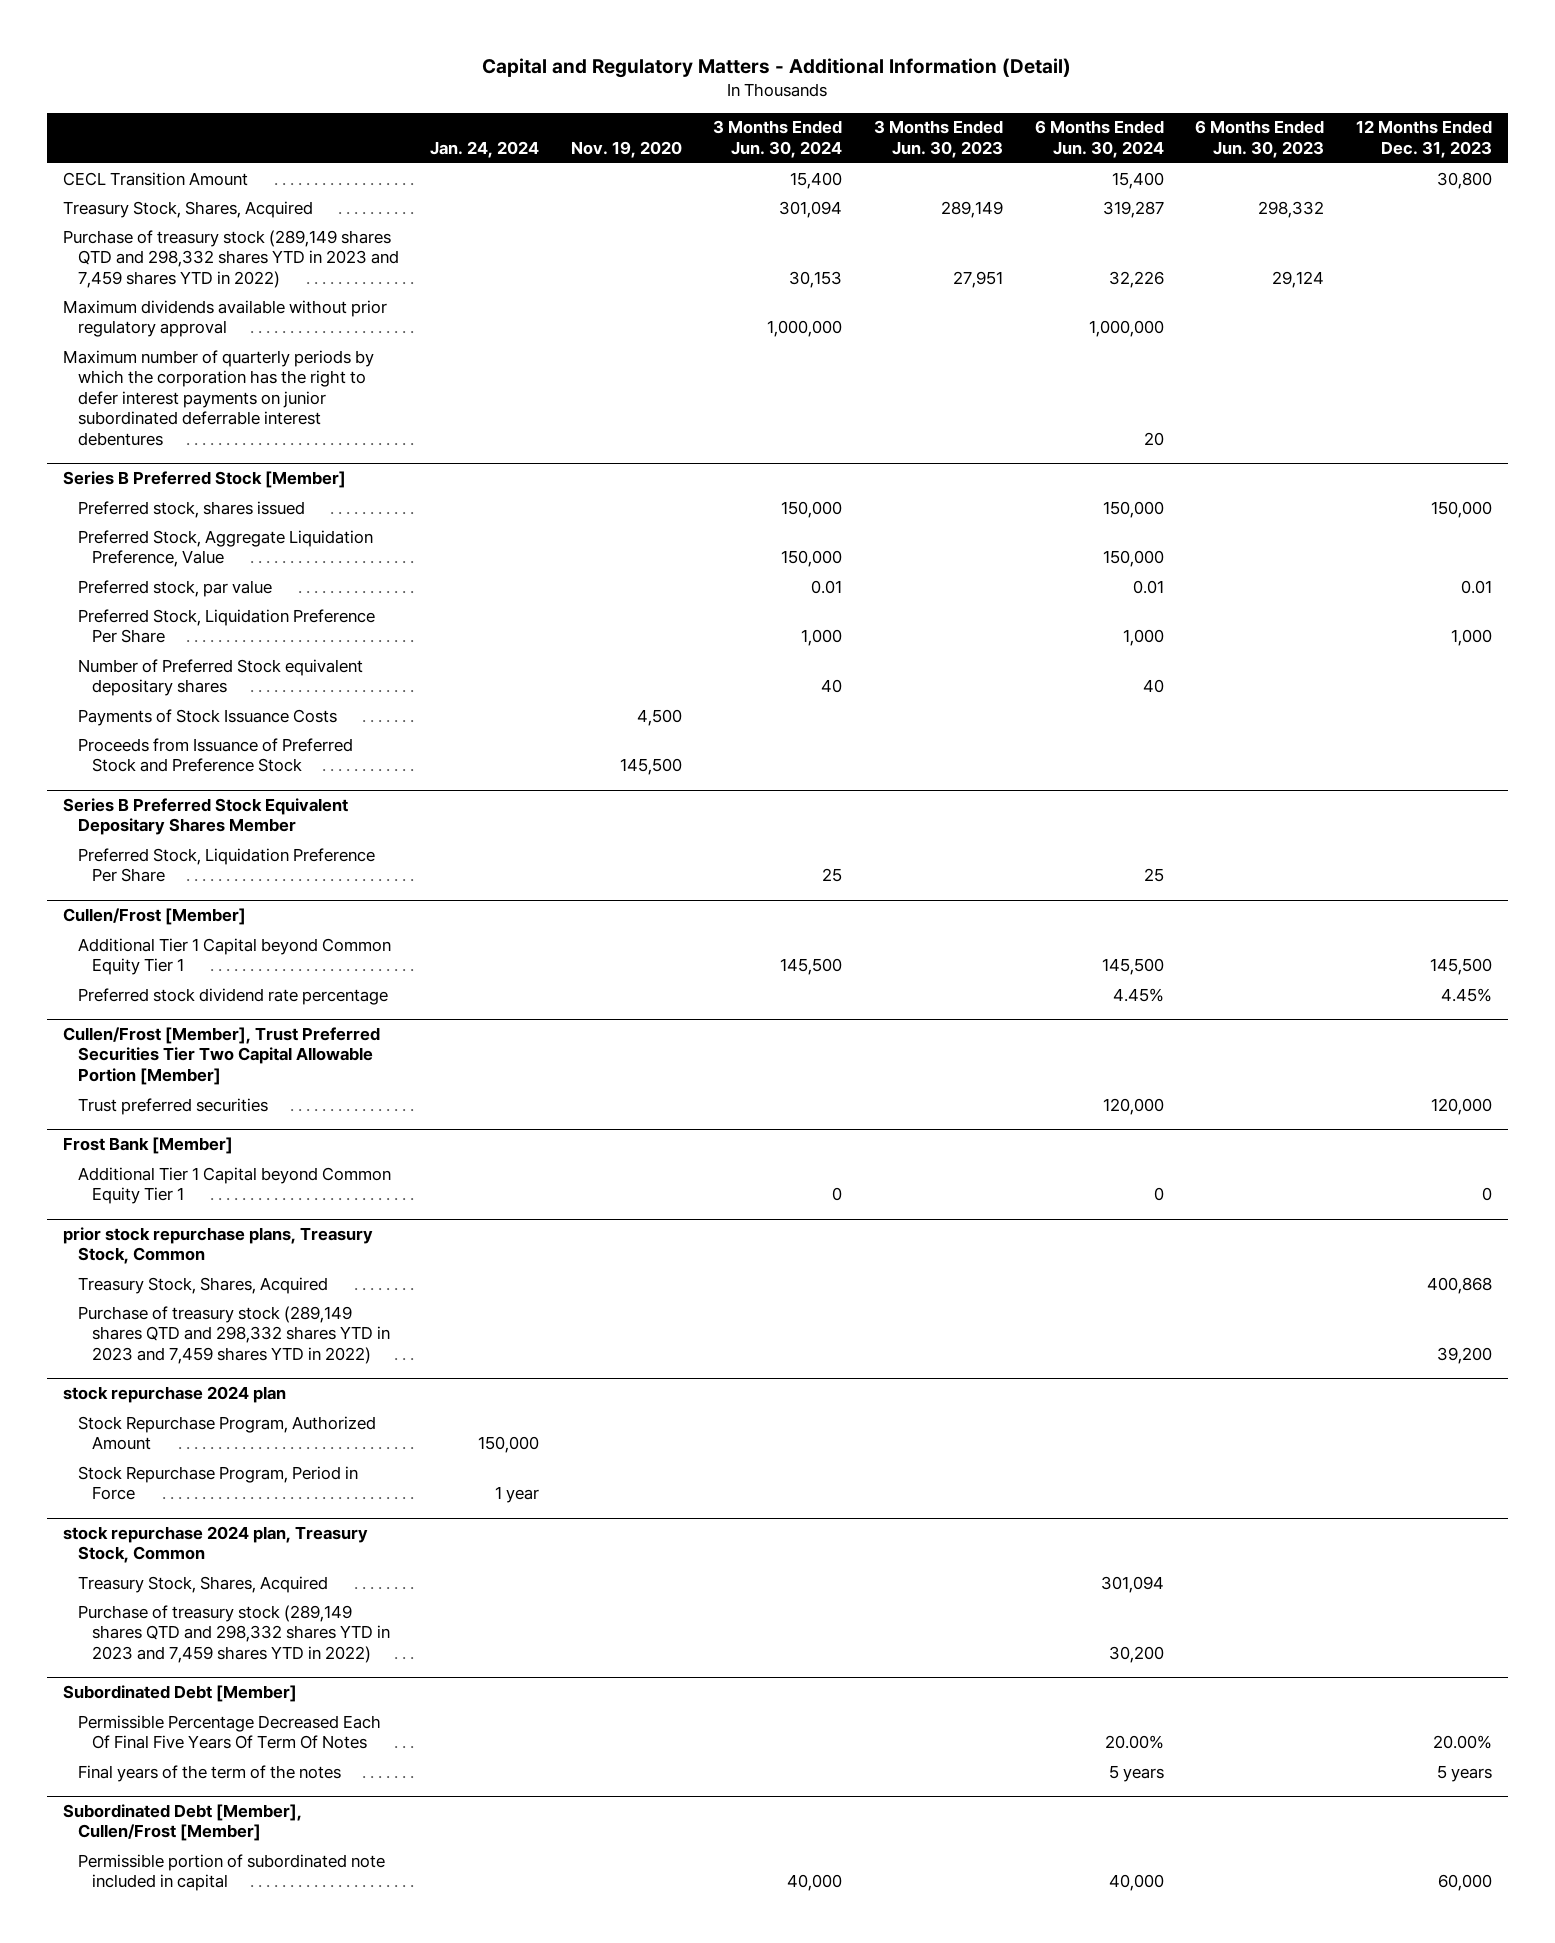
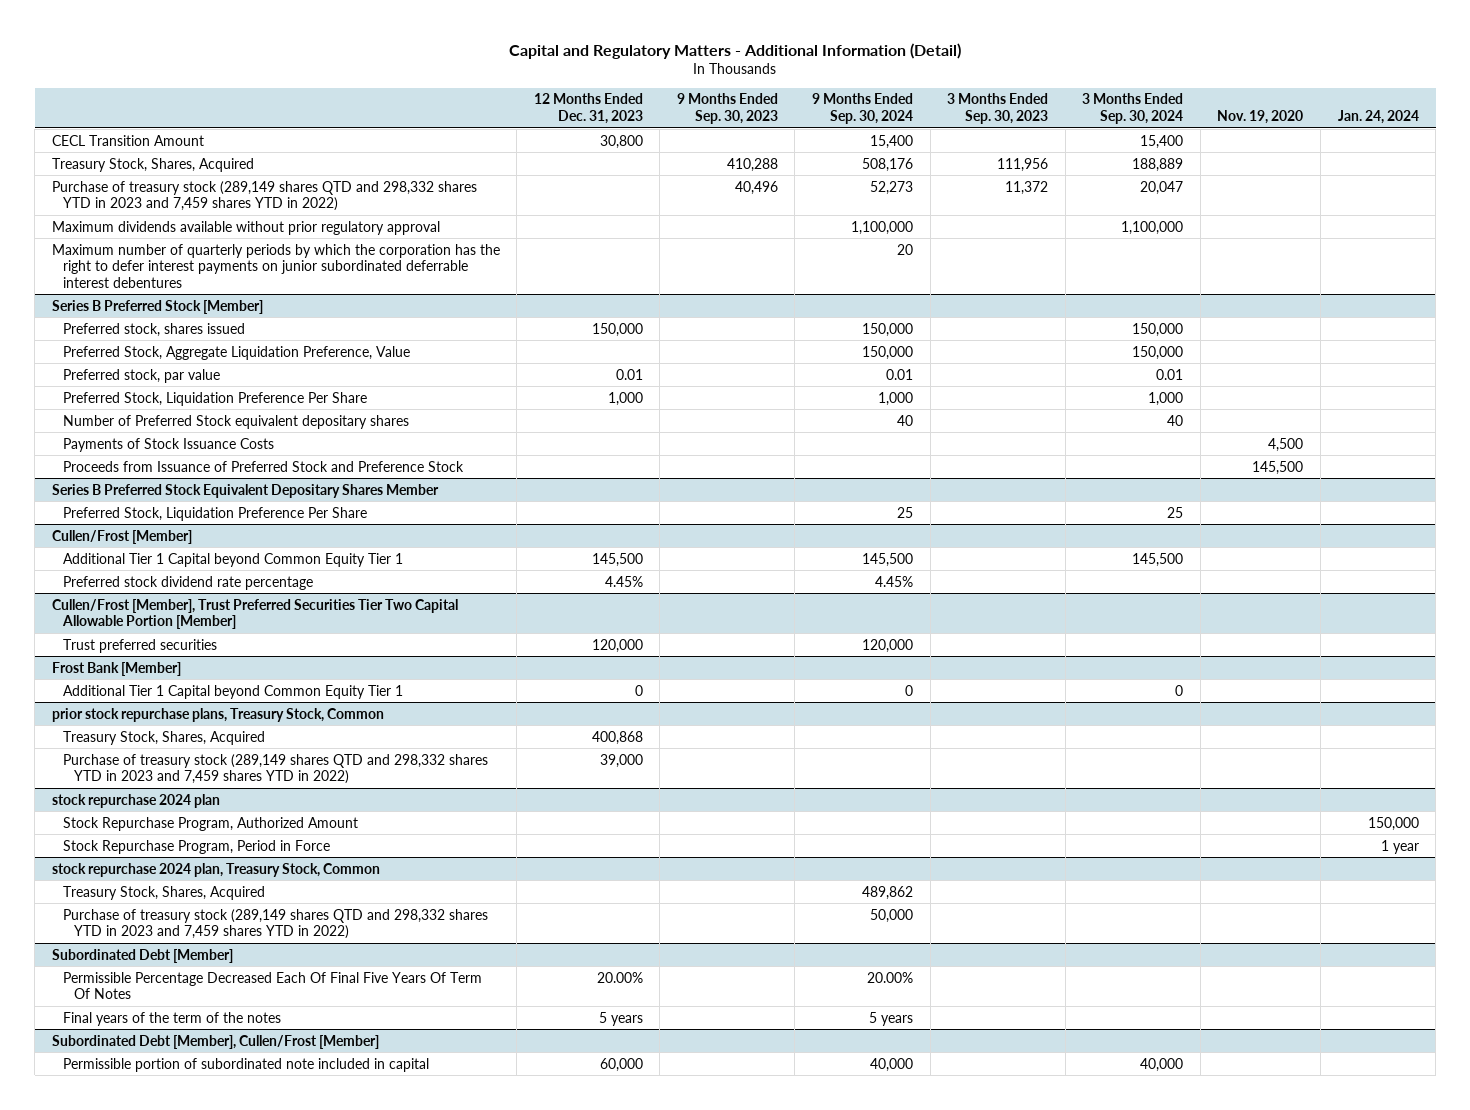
[713,120,843,158] 3 Months Ended Jun. 30, 2024 -> none
[874,120,1004,158] 3 Months Ended Jun. 30, 2023 -> none
[1034,120,1164,158] 6 Months Ended Jun. 30, 2024 -> none
[1195,120,1325,158] 6 Months Ended Jun. 30, 2023 -> none
none -> [676,93,778,124] 9 Months Ended Sep. 30, 2023
none -> [812,93,914,124] 9 Months Ended Sep. 30, 2024
none -> [947,93,1049,124] 3 Months Ended Sep. 30, 2023
none -> [1082,93,1184,124] 3 Months Ended Sep. 30, 2024
[1436,1346,1492,1364] 39,200 -> [599,753,643,768] 39,000

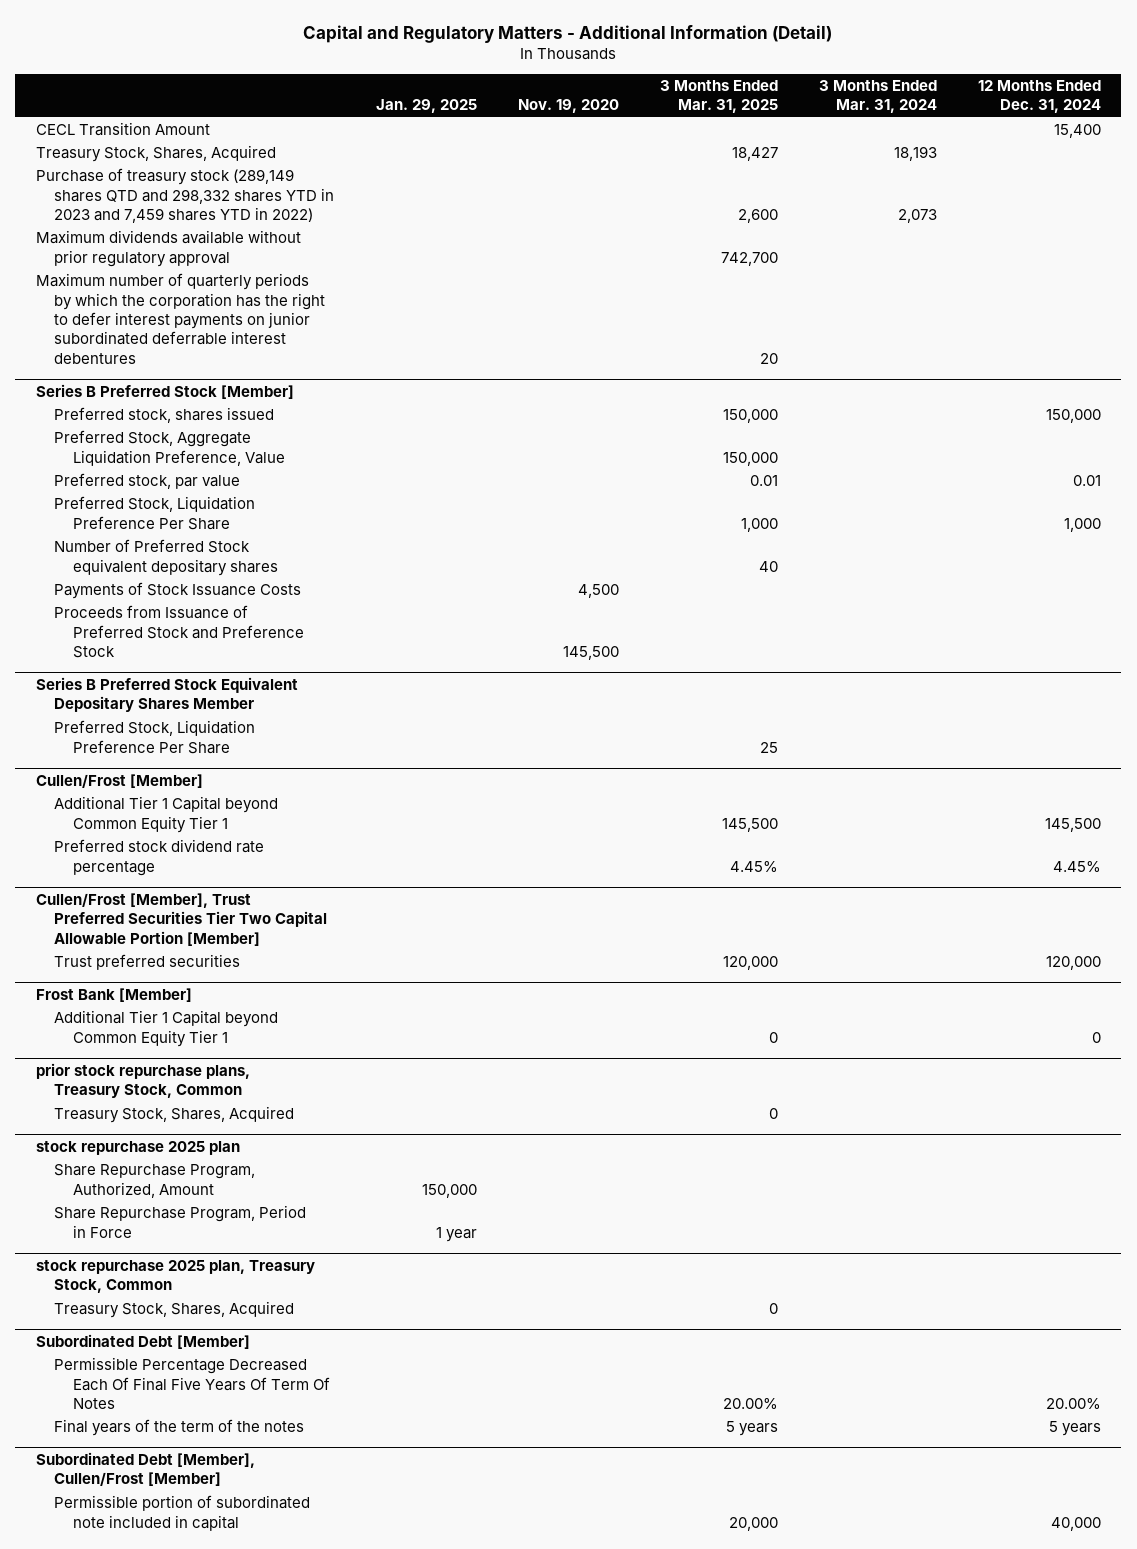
[533,93,643,124] 12 Months Ended Dec. 31, 2023 -> none
[676,93,778,124] 9 Months Ended Sep. 30, 2023 -> none
[812,93,914,124] 9 Months Ended Sep. 30, 2024 -> none
[947,93,1049,124] 3 Months Ended Sep. 30, 2023 -> none
[1082,93,1184,124] 3 Months Ended Sep. 30, 2024 -> none
[1337,109,1419,124] Jan. 24, 2024 -> none
none -> [375,99,477,114] Jan. 29, 2025
none -> [659,79,778,114] 3 Months Ended Mar. 31, 2025
none -> [818,79,937,114] 3 Months Ended Mar. 31, 2024
none -> [977,79,1101,114] 12 Months Ended Dec. 31, 2024
[63,753,489,785] Purchase of treasury stock (289,149 shares QTD and 298,332 shares YTD in 2023 and 7,459 shares YTD in 2022) -> none
[51,793,220,808] stock repurchase 2024 plan -> none
[63,816,359,831] Stock Repurchase Program, Authorized Amount -> none
[63,839,331,854] Stock Repurchase Program, Period in Force -> none
none -> [35,1140,240,1155] stock repurchase 2025 plan
none -> [54,1164,256,1198] Share Repurchase Program, Authorized, Amount
none -> [54,1205,307,1238] Share Repurchase Program, Period in Force
[51,862,380,877] stock repurchase 2024 plan, Treasury Stock, Common -> [35,1259,315,1294] stock repurchase 2025 plan, Treasury Stock, Common
[63,908,489,940] Purchase of treasury stock (289,149 shares QTD and 298,332 shares YTD in 2023 and 7,459 shares YTD in 2022) -> none

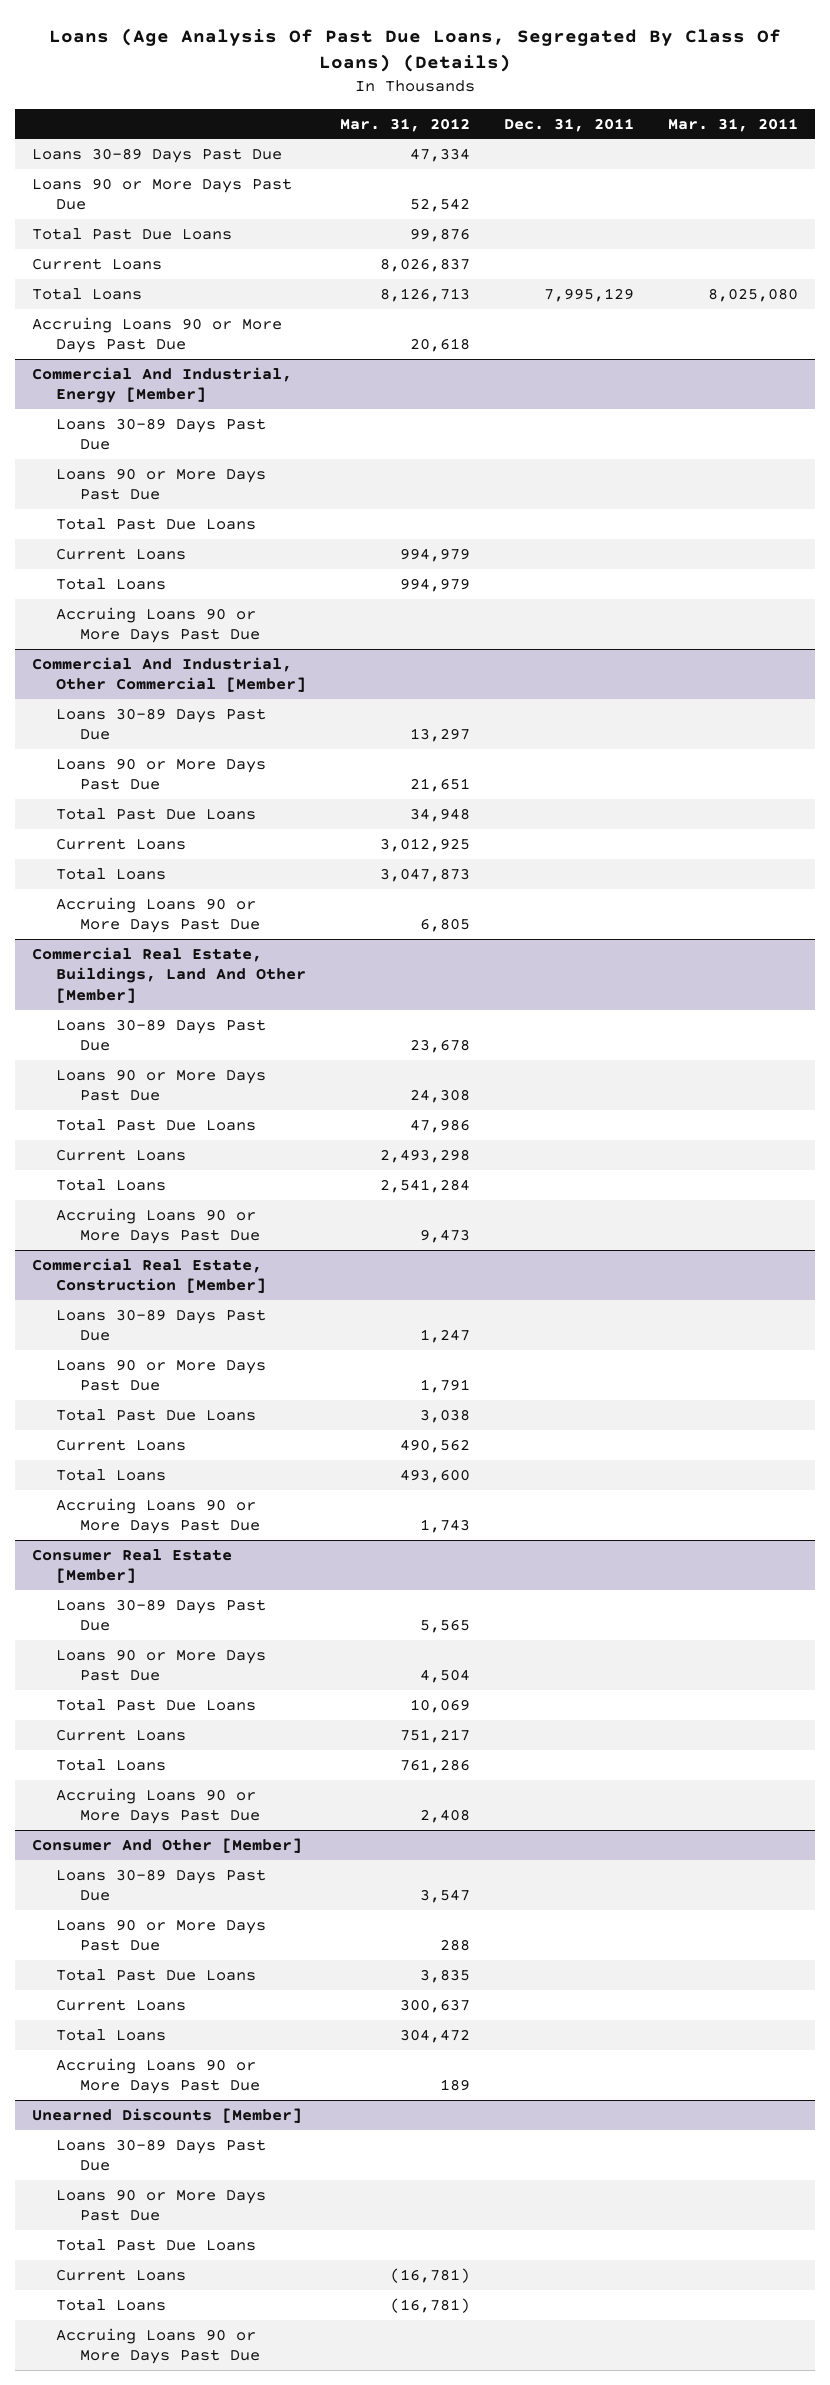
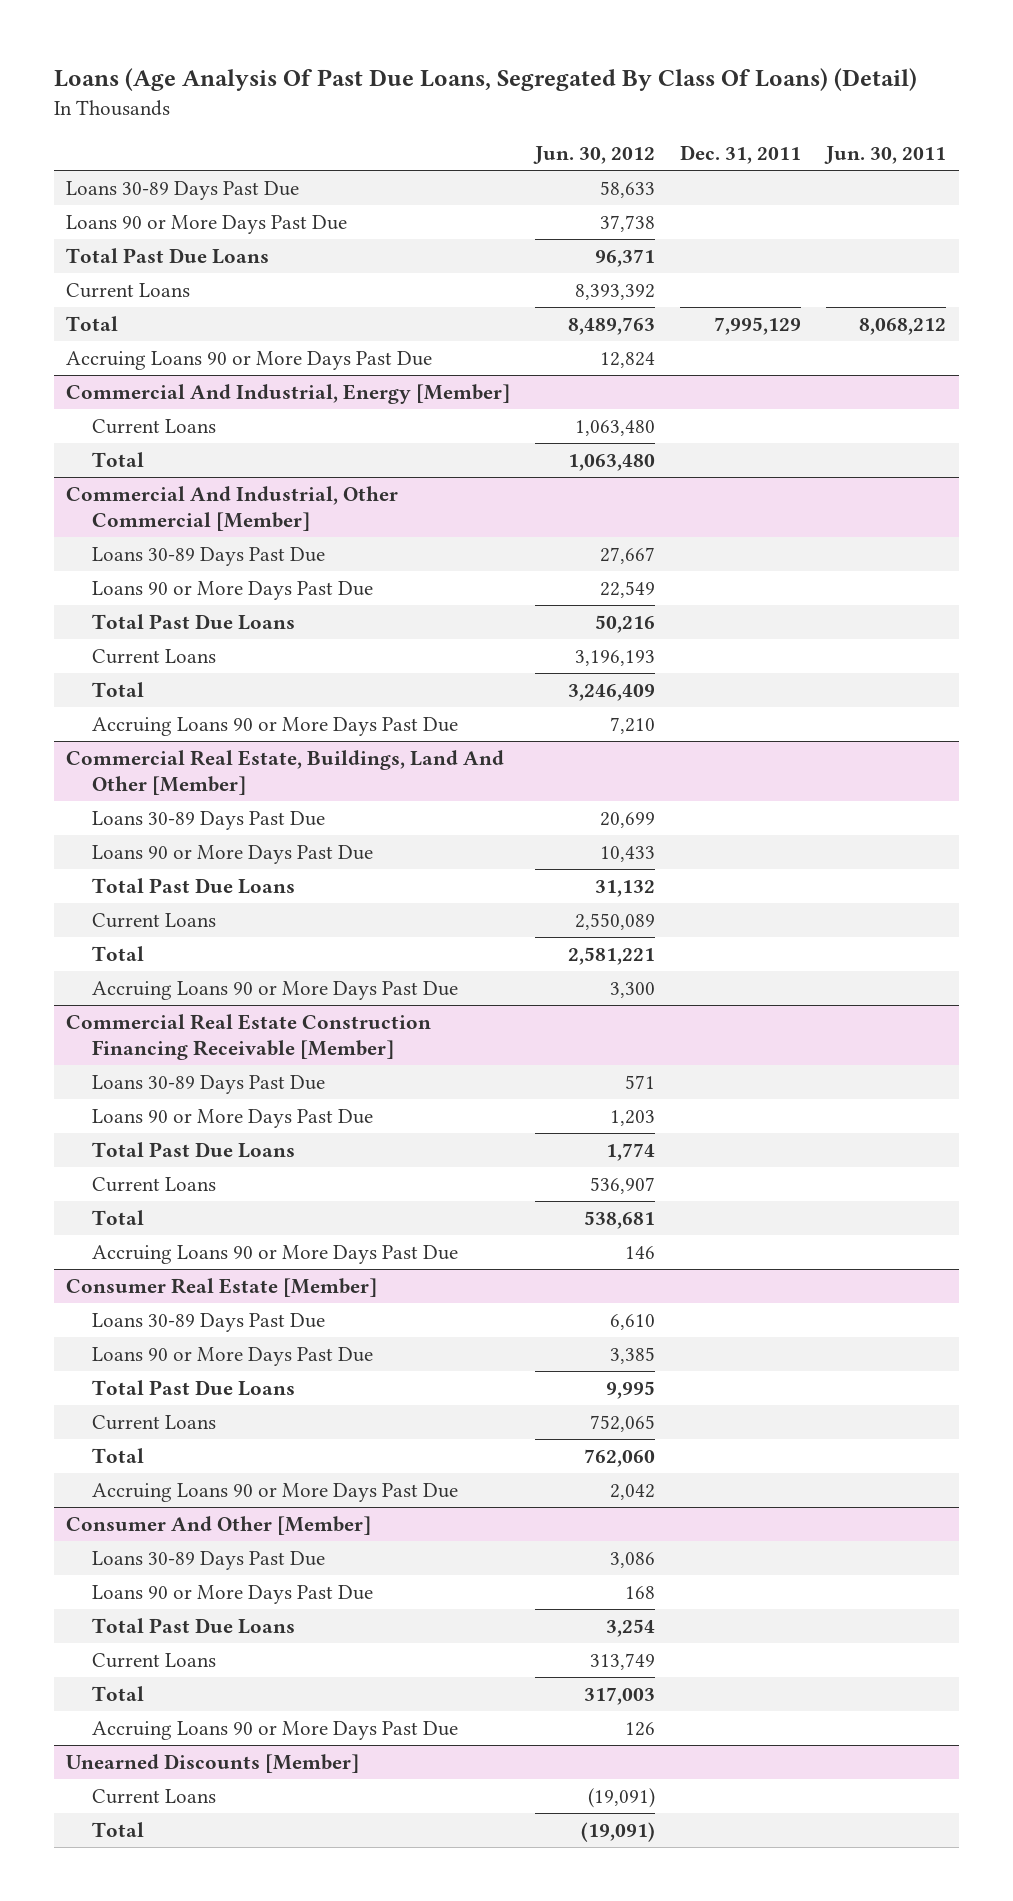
[49,27,782,73] Loans (Age Analysis Of Past Due Loans, Segregated By Class Of Loans) (Details) -> [53,68,917,92] Loans (Age Analysis Of Past Due Loans, Segregated By Class Of Loans) (Detail)
[339,117,470,132] Mar. 31, 2012 -> none
[668,117,799,132] Mar. 31, 2011 -> none
none -> [533,146,656,165] Jun. 30, 2012
none -> [824,146,947,165] Jun. 30, 2011
[31,288,142,301] Total Loans -> [66,315,119,331] Total
[55,418,266,451] Loans 30-89 Days Past Due -> none
[55,468,266,501] Loans 90 or More Days Past Due -> none
[55,518,256,531] Total Past Due Loans -> none
[55,607,260,644] Accruing Loans 90 or More Days Past Due -> none
[55,578,166,591] Total Loans -> [91,451,144,467] Total
[55,868,166,881] Total Loans -> [91,681,144,697] Total
[55,1179,166,1192] Total Loans -> [91,945,144,961] Total
[31,1258,266,1294] Commercial Real Estate, Construction [Member] -> [66,1013,432,1061] Commercial Real Estate Construction Financing Receivable [Member]
[55,1469,166,1482] Total Loans -> [91,1209,144,1225] Total
[55,1759,166,1772] Total Loans -> [91,1447,144,1463] Total
[55,2029,166,2042] Total Loans -> [91,1685,144,1701] Total
[55,2139,266,2172] Loans 30-89 Days Past Due -> none
[55,2189,266,2222] Loans 90 or More Days Past Due -> none
[55,2239,256,2252] Total Past Due Loans -> none
[55,2328,260,2365] Accruing Loans 90 or More Days Past Due -> none
[55,2299,166,2312] Total Loans -> [91,1821,144,1837] Total

